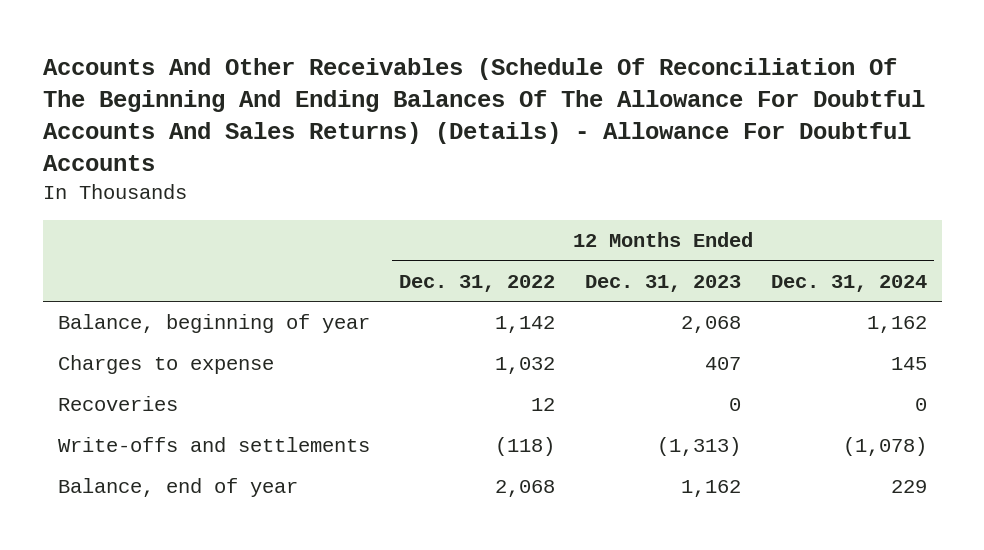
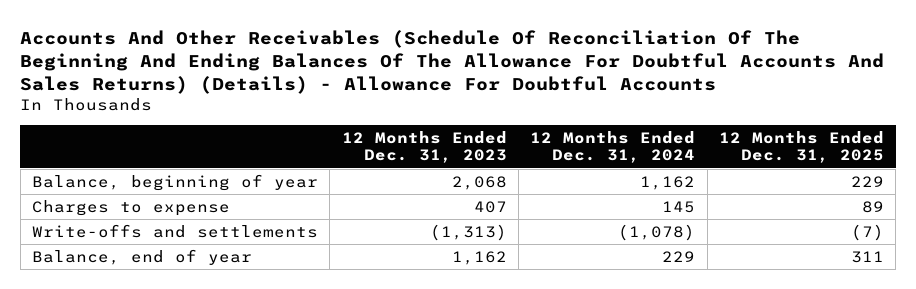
[399,274,556,292] Dec. 31, 2022 -> none
none -> [719,131,885,164] 12 Months Ended Dec. 31, 2025
[57,396,178,412] Recoveries -> none

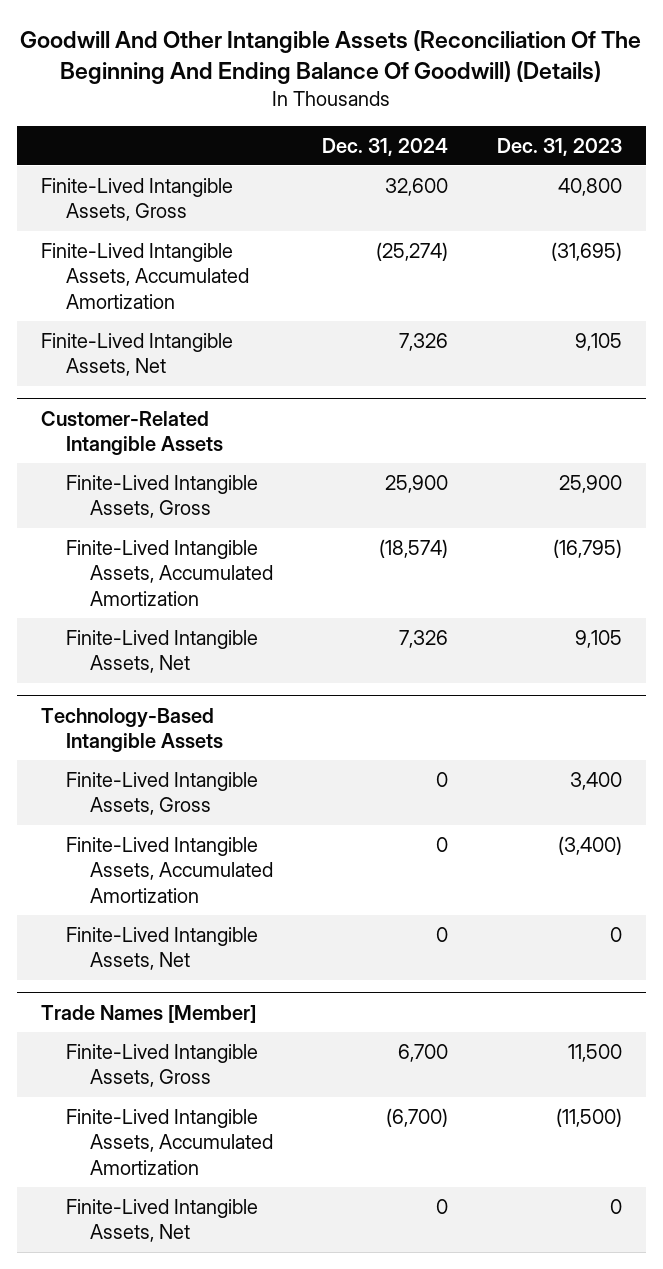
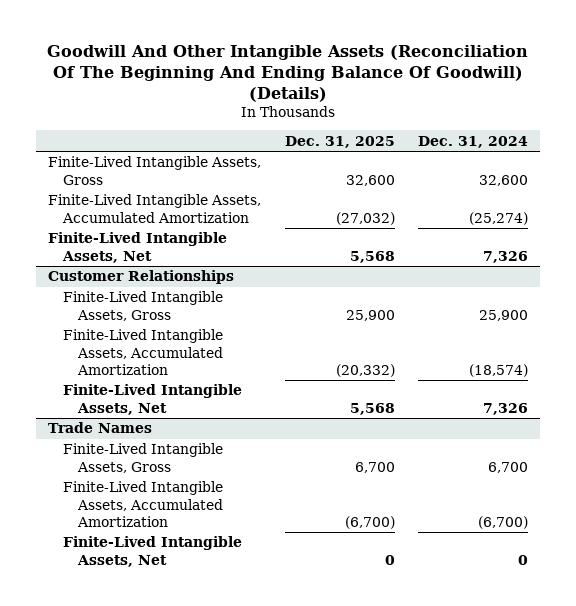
[496,137,622,156] Dec. 31, 2023 -> none
none -> [284,135,395,148] Dec. 31, 2025
[41,410,223,456] Customer-Related Intangible Assets -> [48,270,235,285] Customer Relationships
[41,707,223,753] Technology-Based Intangible Assets -> none
[65,771,258,816] Finite-Lived Intangible Assets, Gross -> none
[65,836,273,903] Finite-Lived Intangible Assets, Accumulated Amortization -> none
[65,926,258,971] Finite-Lived Intangible Assets, Net -> none
[41,1004,257,1023] Trade Names [Member] -> [48,422,153,434] Trade Names

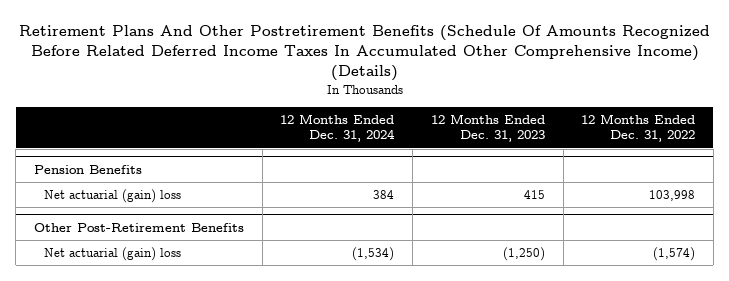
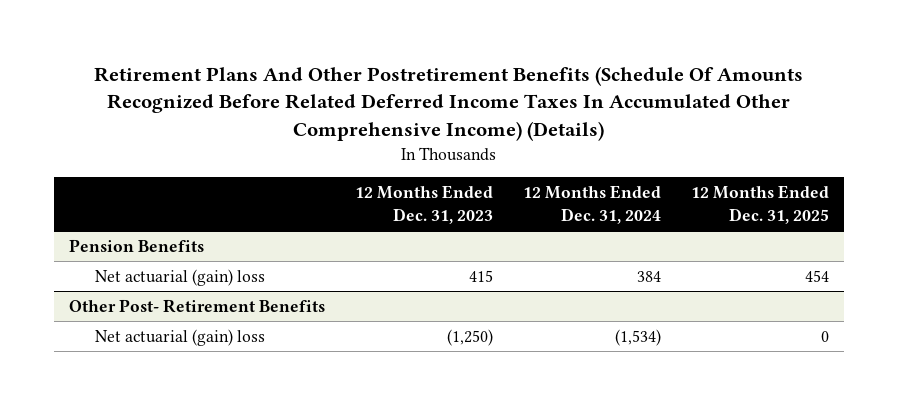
[581,113,696,143] 12 Months Ended Dec. 31, 2022 -> none
none -> [690,185,829,224] 12 Months Ended Dec. 31, 2025
[33,222,244,232] Other Post-Retirement Benefits -> [68,298,325,313] Other Post- Retirement Benefits

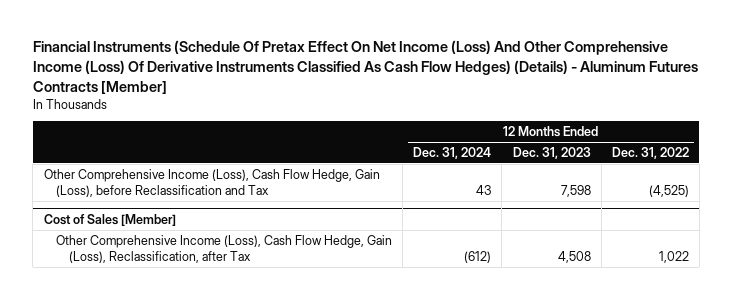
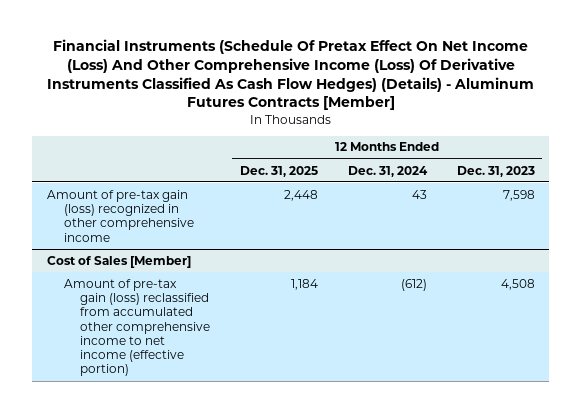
[611,147,689,160] Dec. 31, 2022 -> none
none -> [239,165,318,177] Dec. 31, 2025
[43,169,380,197] Other Comprehensive Income (Loss), Cash Flow Hedge, Gain (Loss), before Reclassification and Tax -> [47,189,194,242] Amount of pre-tax gain (loss) recognized in other comprehensive income
[56,235,393,263] Other Comprehensive Income (Loss), Cash Flow Hedge, Gain (Loss), Reclassification, after Tax -> [63,278,210,377] Amount of pre-tax gain (loss) reclassified from accumulated other comprehensive income to net income (effective portion)

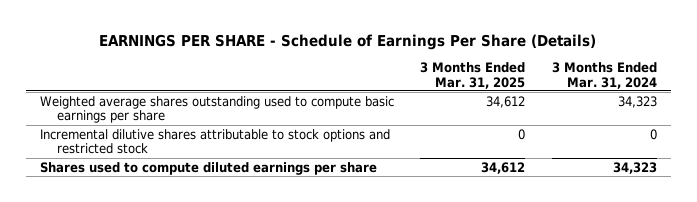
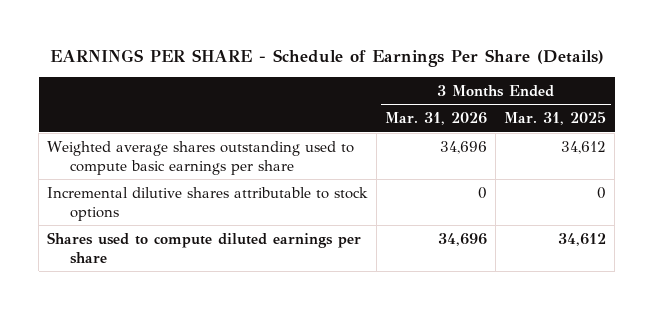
[552,61,658,89] 3 Months Ended Mar. 31, 2024 -> none
none -> [385,112,488,126] Mar. 31, 2026
[39,128,390,155] Incremental dilutive shares attributable to stock options and restricted stock -> [47,186,369,221] Incremental dilutive shares attributable to stock options

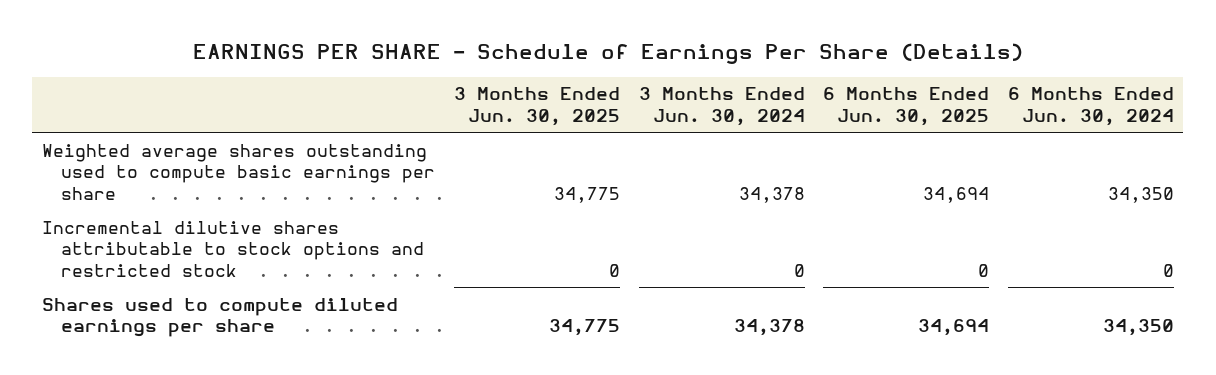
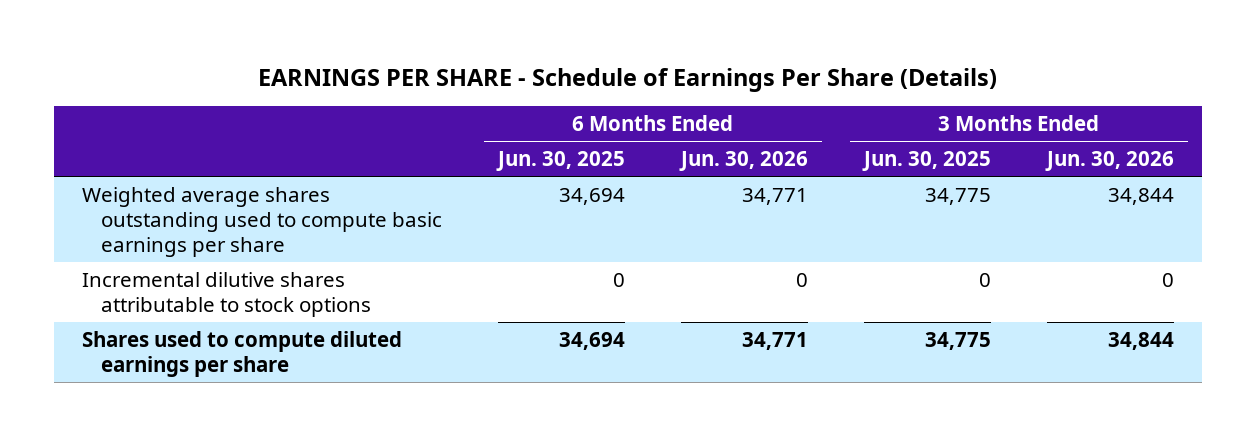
[638,87,805,127] 3 Months Ended Jun. 30, 2024 -> none
[1008,87,1175,127] 6 Months Ended Jun. 30, 2024 -> none
none -> [679,151,809,172] Jun. 30, 2026
none -> [1044,151,1174,172] Jun. 30, 2026
[41,220,425,277] Incremental dilutive shares attributable to stock options and restricted stock -> [82,271,372,317] Incremental dilutive shares attributable to stock options

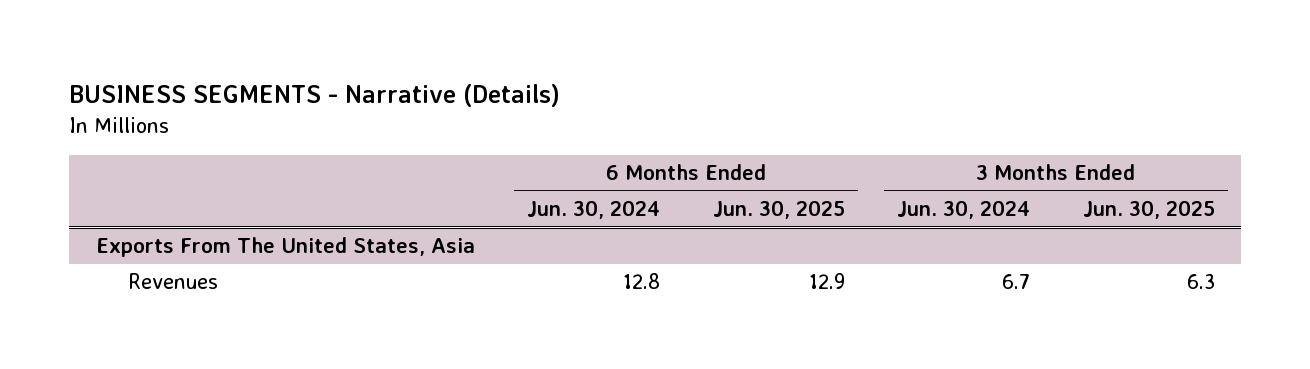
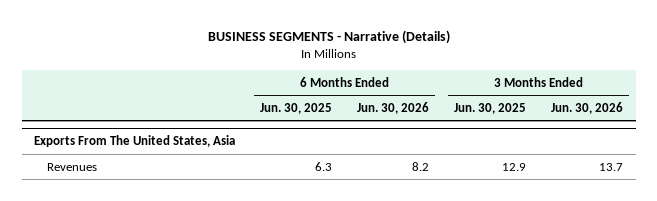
[527,200,661,220] Jun. 30, 2024 -> none
[897,200,1031,220] Jun. 30, 2024 -> none
none -> [357,101,430,114] Jun. 30, 2026
none -> [551,101,624,114] Jun. 30, 2026
[808,273,845,290] 12.9 -> [315,161,333,171] 6.3
[1186,274,1215,290] 6.3 -> [502,162,527,171] 12.9

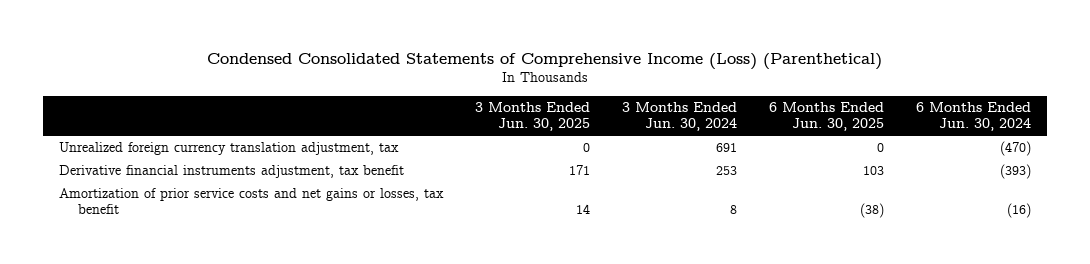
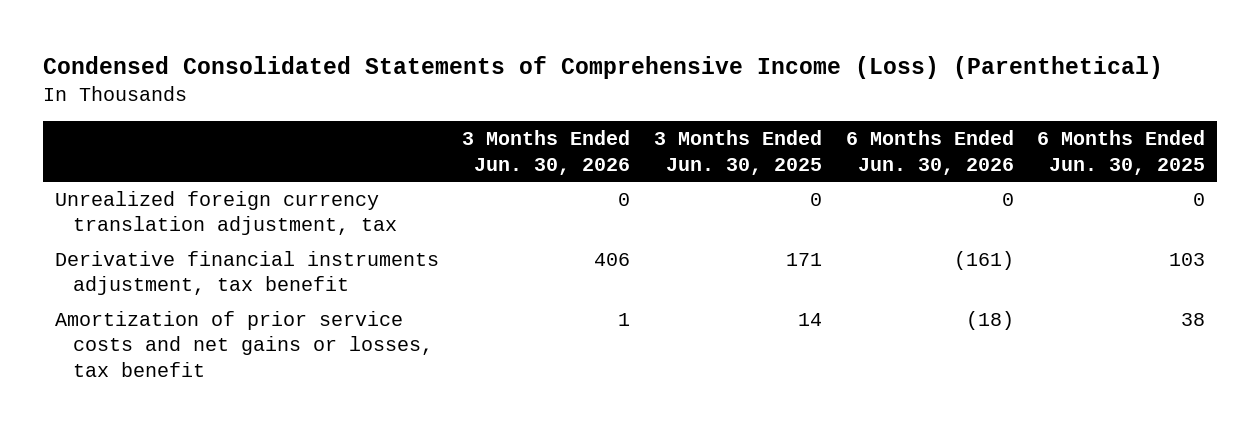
[622,102,738,132] 3 Months Ended Jun. 30, 2024 -> none
[916,102,1032,132] 6 Months Ended Jun. 30, 2024 -> none
none -> [462,130,631,175] 3 Months Ended Jun. 30, 2026
none -> [845,130,1014,175] 6 Months Ended Jun. 30, 2026
[860,203,885,219] (38) -> [1181,312,1206,326] 38

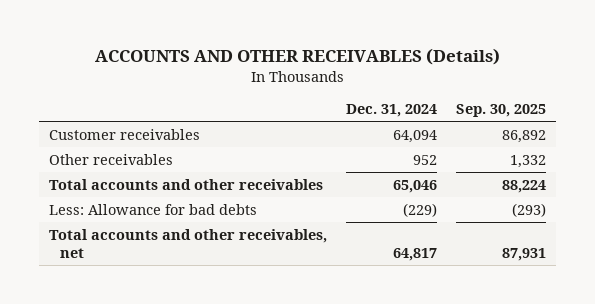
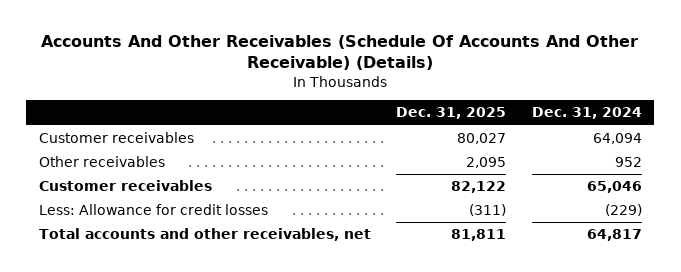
[94,47,500,65] ACCOUNTS AND OTHER RECEIVABLES (Details) -> [41,35,639,71] Accounts And Other Receivables (Schedule Of Accounts And Other Receivable) (Details)
[456,104,547,118] Sep. 30, 2025 -> none
none -> [396,107,507,120] Dec. 31, 2025
[48,178,323,190] Total accounts and other receivables -> [39,180,213,192] Customer receivables
[48,203,257,215] Less: Allowance for bad debts -> [39,204,269,216] Less: Allowance for credit losses

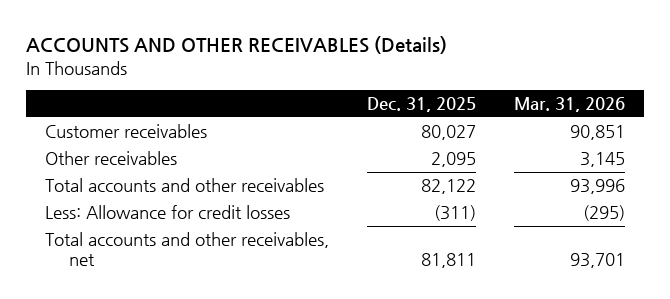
[41,35,639,71] Accounts And Other Receivables (Schedule Of Accounts And Other Receivable) (Details) -> [25,36,447,55] ACCOUNTS AND OTHER RECEIVABLES (Details)
[531,107,642,120] Dec. 31, 2024 -> none
none -> [513,97,625,113] Mar. 31, 2026
[39,180,213,192] Customer receivables -> [44,178,324,193] Total accounts and other receivables

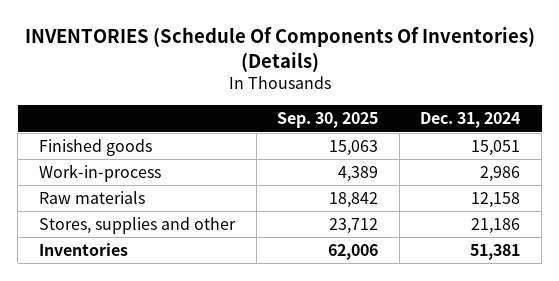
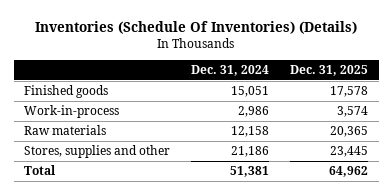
[24,26,535,72] INVENTORIES (Schedule Of Components Of Inventories) (Details) -> [35,20,358,34] Inventories (Schedule Of Inventories) (Details)
[277,112,379,129] Sep. 30, 2025 -> none
none -> [290,65,369,77] Dec. 31, 2025
[38,242,128,256] Inventories -> [24,165,57,176] Total

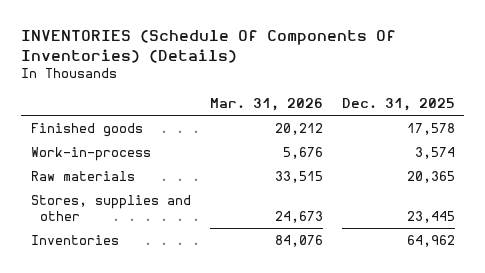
[35,20,358,34] Inventories (Schedule Of Inventories) (Details) -> [21,29,397,63] INVENTORIES (Schedule Of Components Of Inventories) (Details)
[191,65,270,77] Dec. 31, 2024 -> none
none -> [209,97,323,111] Mar. 31, 2026
[24,165,57,176] Total -> [30,234,119,245] Inventories

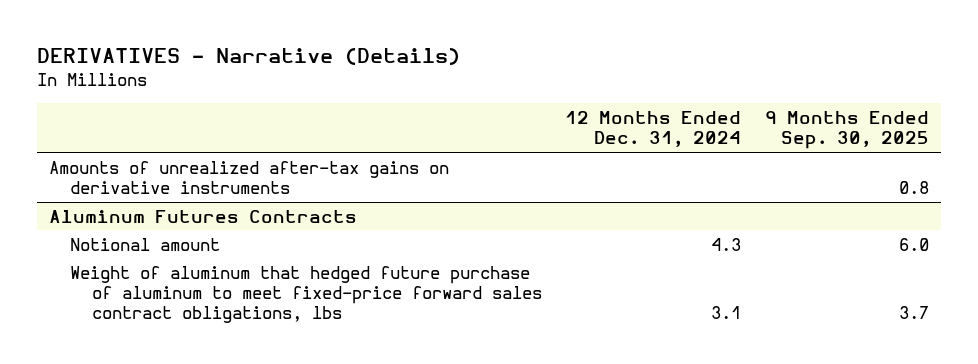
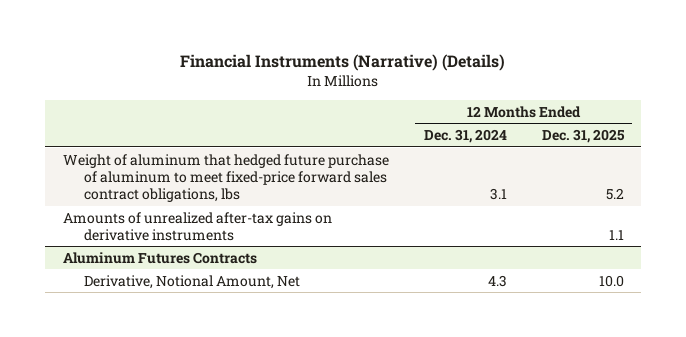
[36,48,460,66] DERIVATIVES - Narrative (Details) -> [180,53,506,71] Financial Instruments (Narrative) (Details)
[765,111,930,150] 9 Months Ended Sep. 30, 2025 -> none
none -> [541,128,625,143] Dec. 31, 2025
none -> [62,153,389,203] Weight of aluminum that hedged future purchase of aluminum to meet fixed-price forward sales contract obligations, lbs
[70,265,542,324] Weight of aluminum that hedged future purchase of aluminum to meet fixed-price forward sales contract obligations, lbs -> none
[70,237,221,251] Notional amount -> [84,274,301,289] Derivative, Notional Amount, Net

